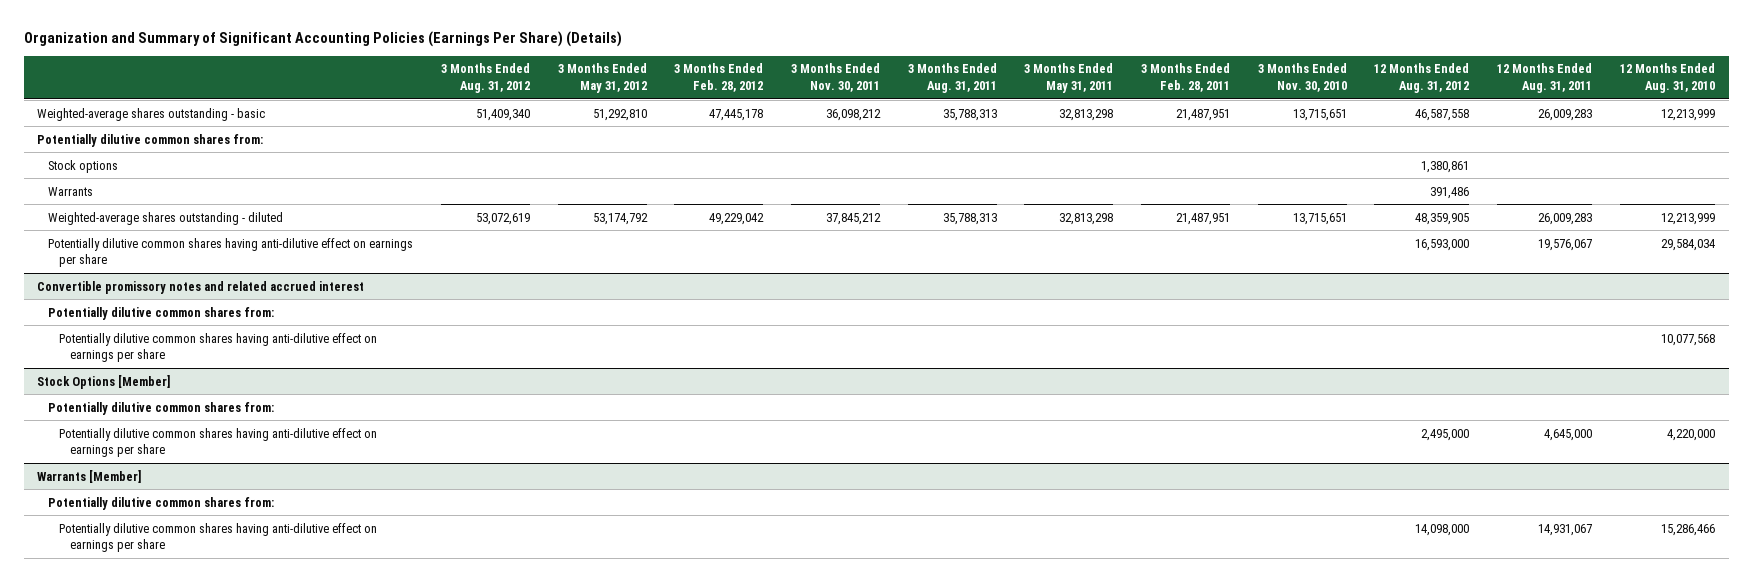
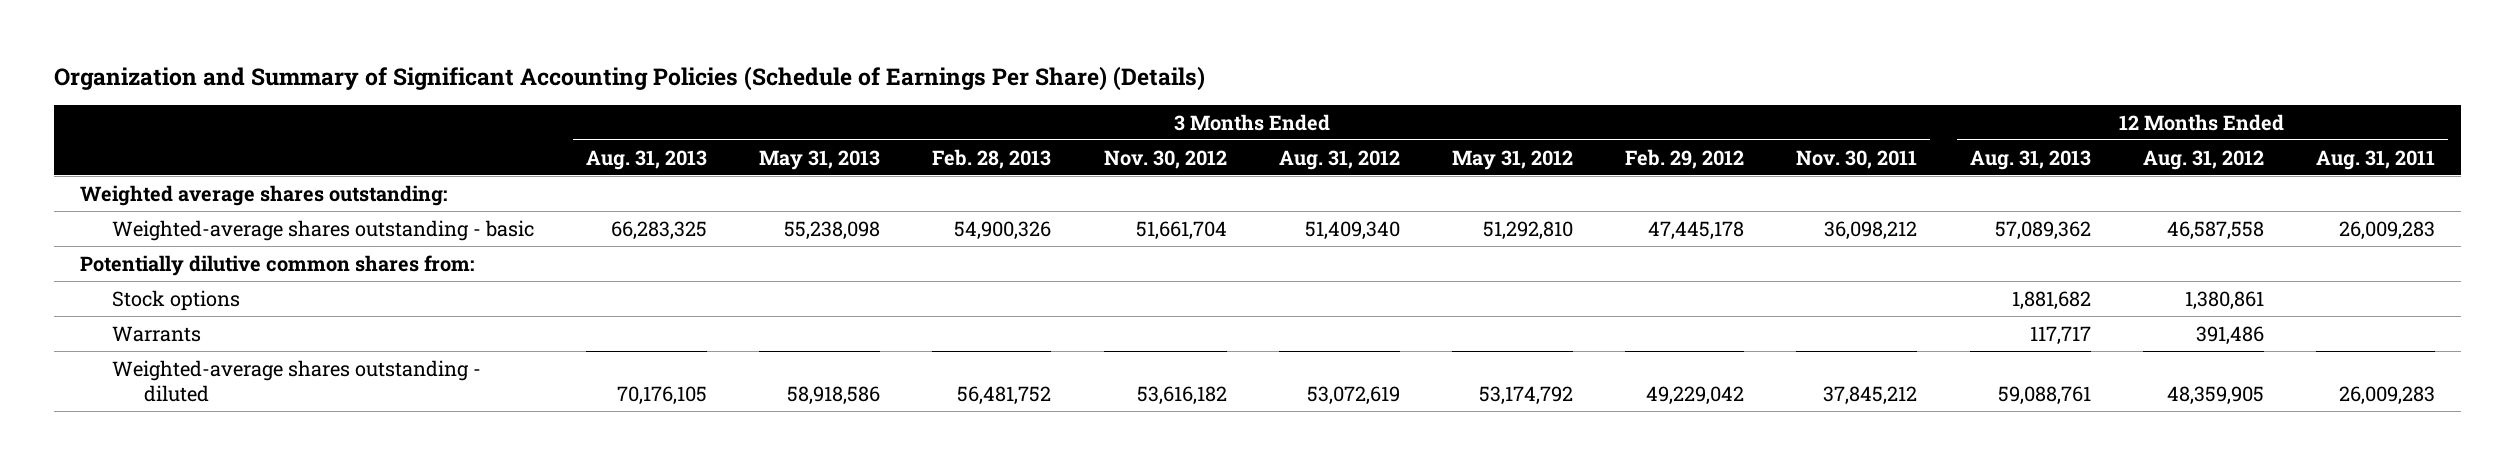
[23,31,622,48] Organization and Summary of Significant Accounting Policies (Earnings Per Share) (Details) -> [53,65,1205,91] Organization and Summary of Significant Accounting Policies (Schedule of Earnings Per Share) (Details)
[674,63,764,92] 3 Months Ended Feb. 28, 2012 -> none
[907,63,997,93] 3 Months Ended Aug. 31, 2011 -> none
[1024,63,1114,93] 3 Months Ended May 31, 2011 -> none
[1141,63,1231,92] 3 Months Ended Feb. 28, 2011 -> none
[1257,63,1347,92] 3 Months Ended Nov. 30, 2010 -> none
[1619,63,1715,93] 12 Months Ended Aug. 31, 2010 -> none
none -> [586,149,708,170] Aug. 31, 2013
none -> [759,149,881,170] May 31, 2013
none -> [932,148,1052,169] Feb. 28, 2013
none -> [1103,149,1227,169] Nov. 30, 2012
none -> [1625,148,1745,169] Feb. 29, 2012
none -> [1969,149,2091,170] Aug. 31, 2013
none -> [80,184,448,206] Weighted average shares outstanding:
[48,237,414,268] Potentially dilutive common shares having anti-dilutive effect on earnings per share -> none
[37,280,365,294] Convertible promissory notes and related accrued interest -> none
[48,306,275,320] Potentially dilutive common shares from: -> none
[59,332,378,363] Potentially dilutive common shares having anti-dilutive effect on earnings per share -> none
[37,374,171,389] Stock Options [Member] -> none
[48,401,275,415] Potentially dilutive common shares from: -> none
[59,427,378,458] Potentially dilutive common shares having anti-dilutive effect on earnings per share -> none
[37,469,142,483] Warrants [Member] -> none
[48,496,275,510] Potentially dilutive common shares from: -> none
[59,522,378,553] Potentially dilutive common shares having anti-dilutive effect on earnings per share -> none

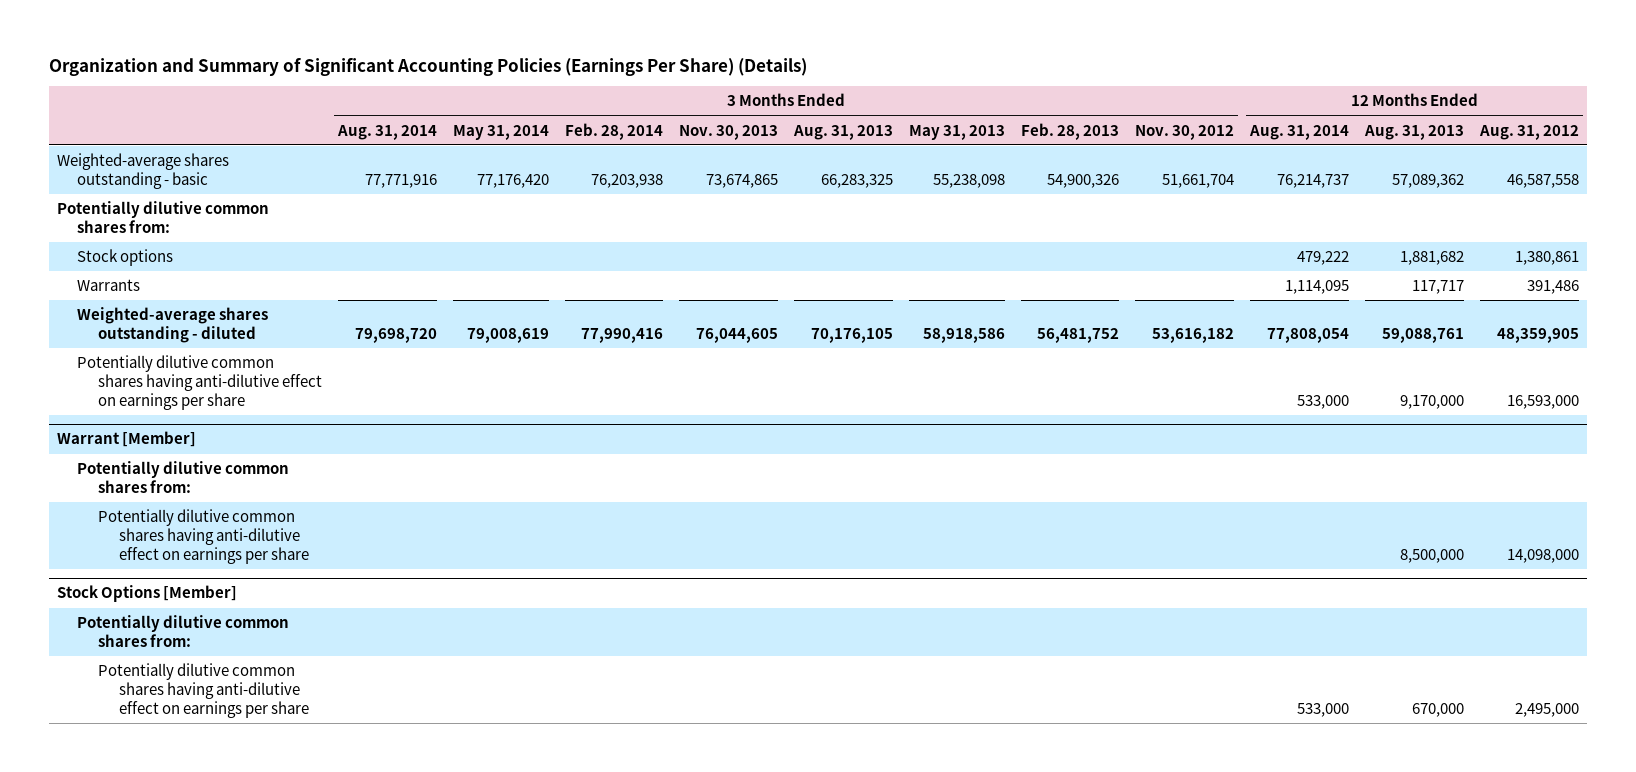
[53,65,1205,91] Organization and Summary of Significant Accounting Policies (Schedule of Earnings Per Share) (Details) -> [48,57,807,76] Organization and Summary of Significant Accounting Policies (Earnings Per Share) (Details)
[1278,149,1400,170] Aug. 31, 2012 -> none
[1452,149,1574,170] May 31, 2012 -> none
[1625,148,1745,169] Feb. 29, 2012 -> none
[1796,149,1918,169] Nov. 30, 2011 -> none
[2316,149,2436,170] Aug. 31, 2011 -> none
none -> [336,124,437,140] Aug. 31, 2014
none -> [452,124,549,140] May 31, 2014
none -> [564,122,663,140] Feb. 28, 2014
none -> [679,124,779,140] Nov. 30, 2013
none -> [1249,124,1350,140] Aug. 31, 2014
[80,184,448,206] Weighted average shares outstanding: -> none
none -> [77,355,322,410] Potentially dilutive common shares having anti-dilutive effect on earnings per share
none -> [56,431,196,448] Warrant [Member]
none -> [77,461,290,493] Potentially dilutive common shares from:
none -> [97,509,309,564] Potentially dilutive common shares having anti-dilutive effect on earnings per share
none -> [56,585,237,603] Stock Options [Member]
none -> [77,615,290,647] Potentially dilutive common shares from:
none -> [97,663,309,718] Potentially dilutive common shares having anti-dilutive effect on earnings per share

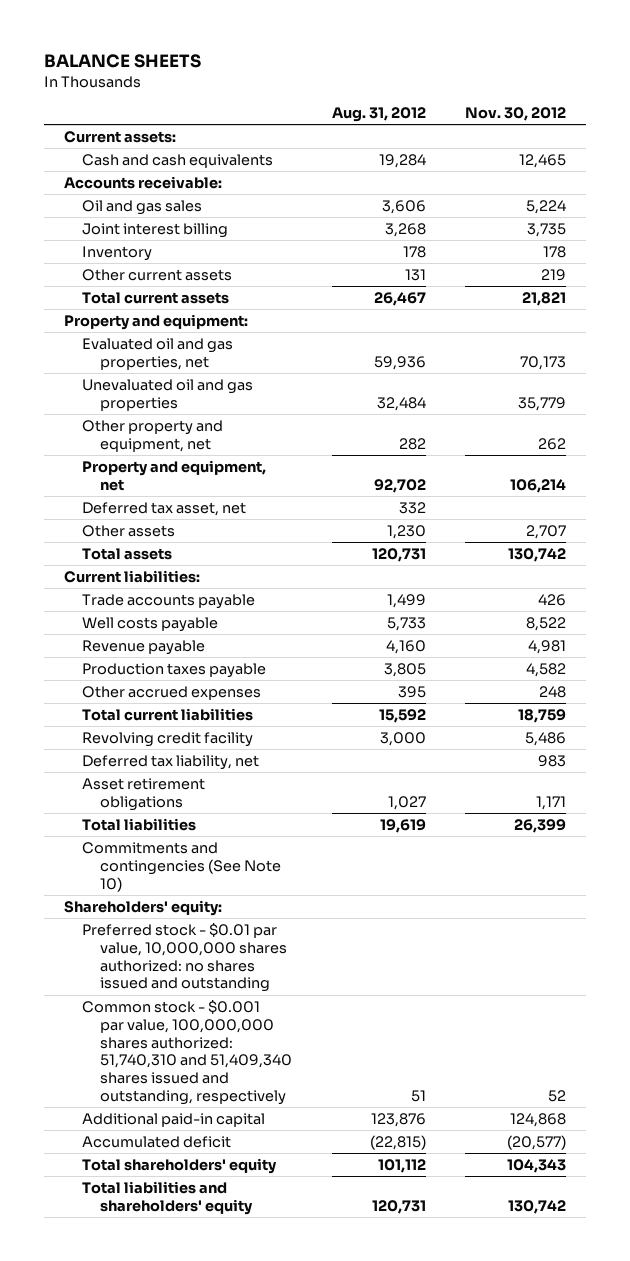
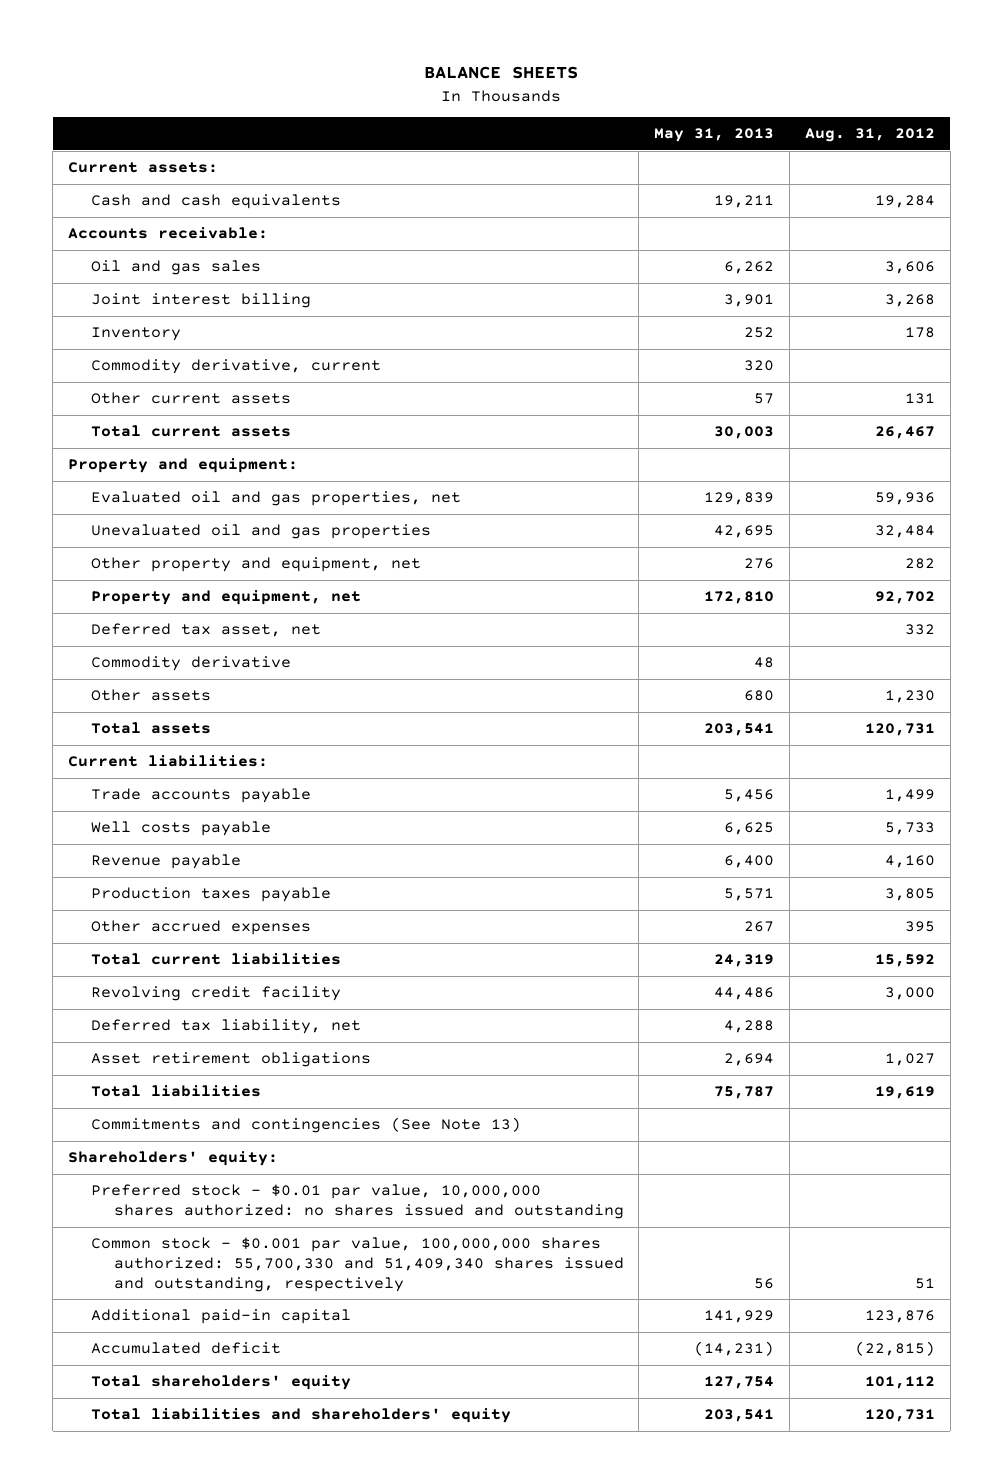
[465,107,567,122] Nov. 30, 2012 -> none
none -> [654,128,775,143] May 31, 2013
none -> [90,359,381,375] Commodity derivative, current
none -> [90,656,291,672] Commodity derivative
[82,841,282,892] Commitments and contingencies (See Note 10) -> [90,1117,521,1134] Commitments and contingencies (See Note 13)
[82,999,293,1106] Common stock - $0.001 par value, 100,000,000 shares authorized: 51,740,310 and 51,409,340 shares issued and outstanding, respectively -> [90,1237,624,1292] Common stock - $0.001 par value, 100,000,000 shares authorized: 55,700,330 and 51,409,340 shares issued and outstanding, respectively

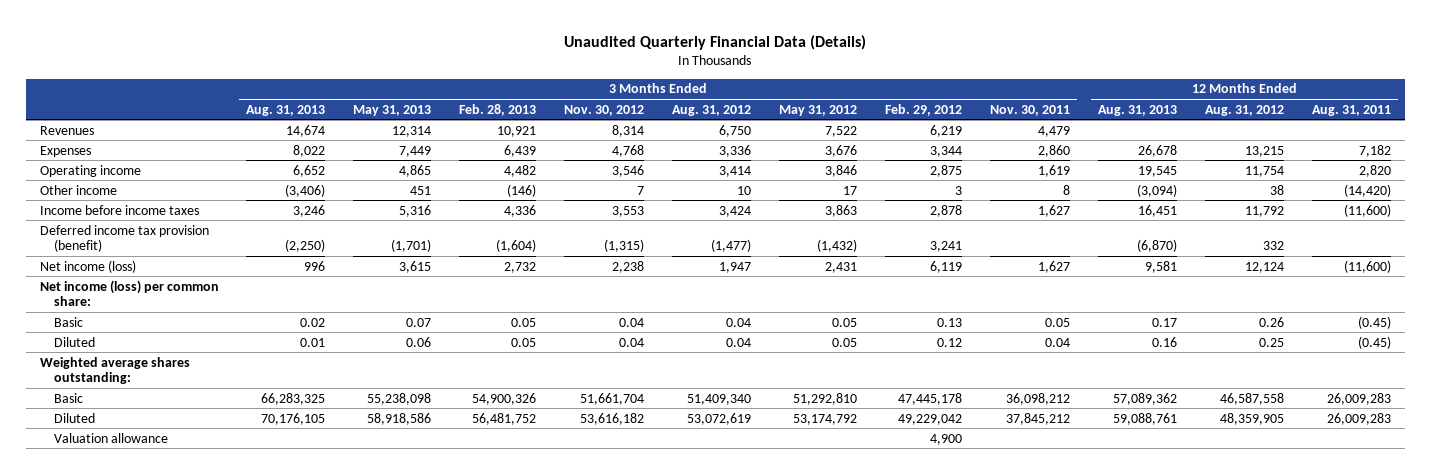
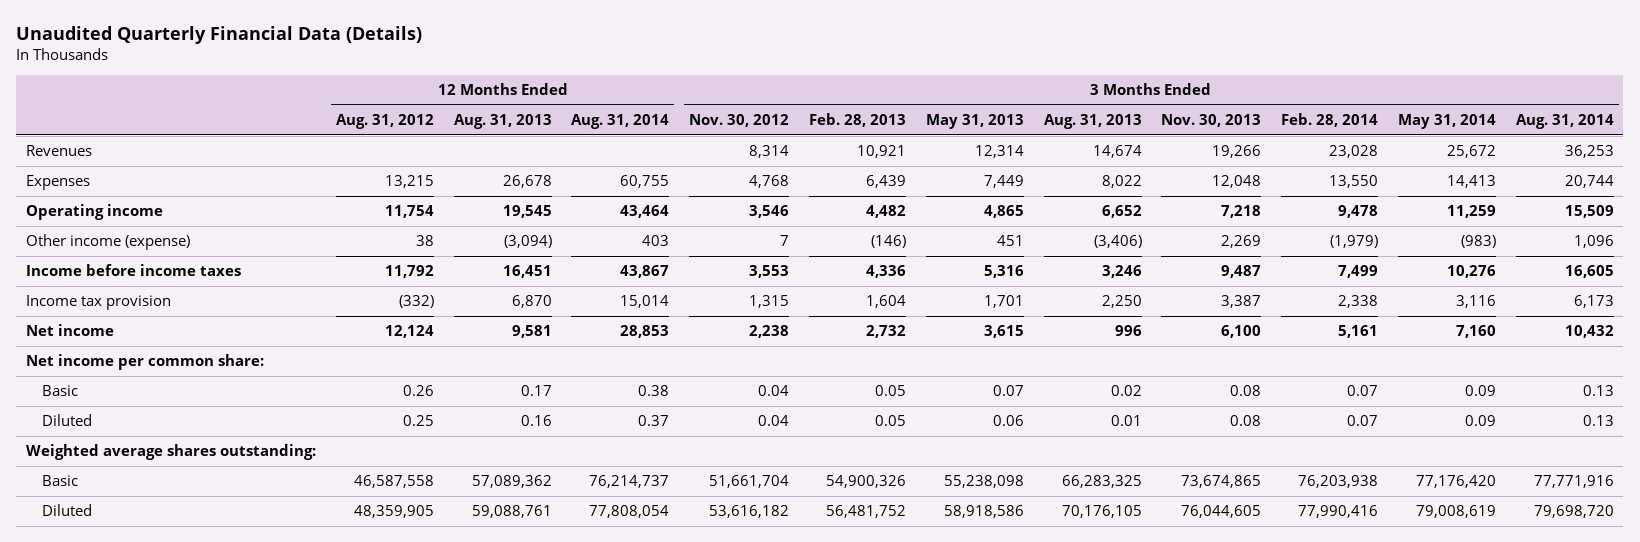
[672,104,752,116] Aug. 31, 2012 -> none
[779,104,858,116] May 31, 2012 -> none
[885,103,963,116] Feb. 29, 2012 -> none
[990,104,1071,116] Nov. 30, 2011 -> none
[1312,104,1392,116] Aug. 31, 2011 -> none
none -> [571,114,670,130] Aug. 31, 2014
none -> [1161,114,1262,128] Nov. 30, 2013
none -> [1281,113,1379,128] Feb. 28, 2014
none -> [1397,114,1496,130] May 31, 2014
none -> [1515,114,1614,130] Aug. 31, 2014
[39,184,117,195] Other income -> [26,234,191,251] Other income (expense)
[39,224,209,253] Deferred income tax provision (benefit) -> [26,295,172,311] Income tax provision
[285,239,326,253] (2,250) -> [1101,295,1142,309] 2,250
[391,239,432,253] (1,701) -> [983,295,1024,309] 1,701
[496,239,537,253] (1,604) -> [866,295,907,309] 1,604
[604,239,645,253] (1,315) -> [749,295,790,309] 1,315
[1137,239,1178,253] (6,870) -> [511,295,552,309] 6,870
[1263,241,1285,251] 332 -> [398,295,434,309] (332)
[39,259,136,273] Net income (loss) -> [26,324,115,337] Net income
[39,279,219,307] Net income (loss) per common share: -> [26,354,265,371] Net income per common share:
[53,432,168,443] Valuation allowance -> none

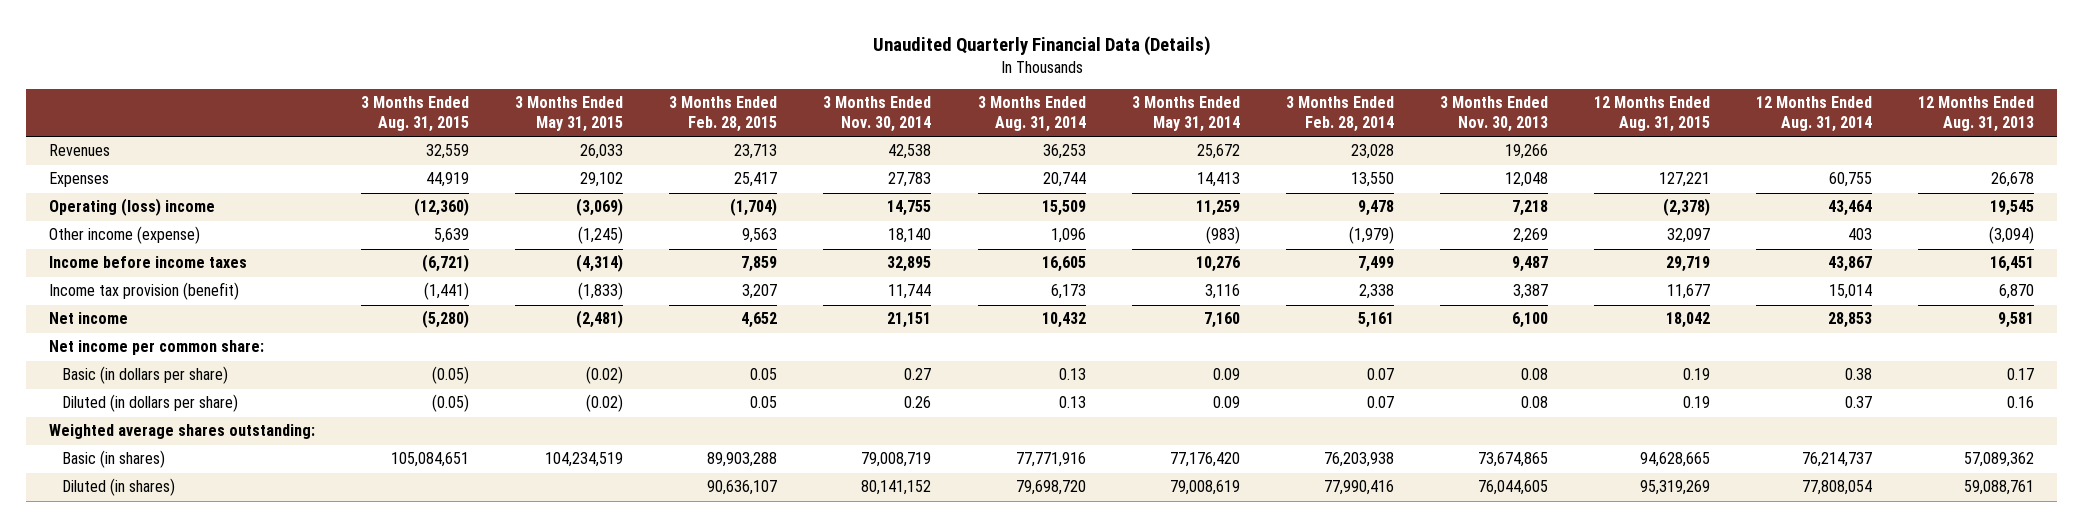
[335,114,434,130] Aug. 31, 2012 -> none
[689,114,790,128] Nov. 30, 2012 -> none
[809,113,907,128] Feb. 28, 2013 -> none
[925,114,1024,130] May 31, 2013 -> none
[1043,114,1142,130] Aug. 31, 2013 -> none
none -> [361,96,470,132] 3 Months Ended Aug. 31, 2015
none -> [515,96,624,132] 3 Months Ended May 31, 2015
none -> [669,96,778,132] 3 Months Ended Feb. 28, 2015
none -> [823,96,932,132] 3 Months Ended Nov. 30, 2014
none -> [1593,96,1710,132] 12 Months Ended Aug. 31, 2015
[26,204,164,221] Operating income -> [49,198,216,217] Operating (loss) income
[26,295,172,311] Income tax provision -> [49,282,240,301] Income tax provision (benefit)
[42,385,79,397] Basic -> [61,366,228,385] Basic (in dollars per share)
[42,414,93,427] Diluted -> [61,394,238,413] Diluted (in dollars per share)
[42,475,79,487] Basic -> [61,450,165,469] Basic (in shares)
[42,504,93,517] Diluted -> [61,478,175,497] Diluted (in shares)

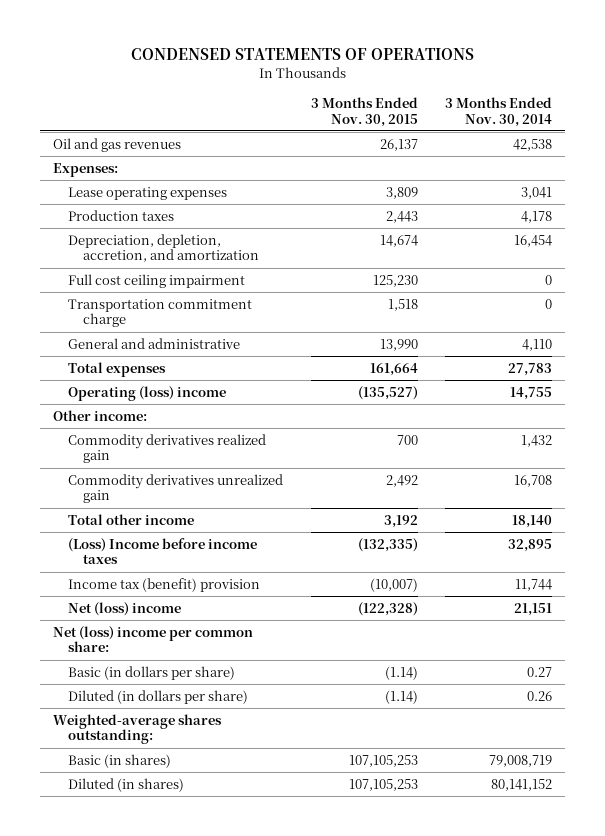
[872,35,1211,56] Unaudited Quarterly Financial Data (Details) -> [130,48,474,61] CONDENSED STATEMENTS OF OPERATIONS
[361,96,470,132] 3 Months Ended Aug. 31, 2015 -> none
[515,96,624,132] 3 Months Ended May 31, 2015 -> none
[669,96,778,132] 3 Months Ended Feb. 28, 2015 -> none
[977,96,1086,132] 3 Months Ended Aug. 31, 2014 -> none
[1131,96,1240,132] 3 Months Ended May 31, 2014 -> none
[1285,96,1394,132] 3 Months Ended Feb. 28, 2014 -> none
[1439,96,1548,132] 3 Months Ended Nov. 30, 2013 -> none
[1593,96,1710,132] 12 Months Ended Aug. 31, 2015 -> none
[1756,96,1873,132] 12 Months Ended Aug. 31, 2014 -> none
[1918,96,2035,132] 12 Months Ended Aug. 31, 2013 -> none
none -> [310,97,418,127] 3 Months Ended Nov. 30, 2015
[49,144,111,157] Revenues -> [53,137,182,152] Oil and gas revenues
none -> [53,162,119,177] Expenses:
none -> [68,186,228,200] Lease operating expenses
none -> [68,209,175,221] Production taxes
none -> [68,233,260,263] Depreciation, depletion, accretion, and amortization
none -> [68,273,246,288] Full cost ceiling impairment
none -> [68,298,253,328] Transportation commitment charge
none -> [68,337,241,349] General and administrative
[49,172,110,188] Expenses -> [68,361,167,377] Total expenses
none -> [53,409,148,421] Other income:
none -> [68,433,267,464] Commodity derivatives realized gain
none -> [68,473,284,504] Commodity derivatives unrealized gain
[49,226,201,245] Other income (expense) -> [68,513,195,525] Total other income
[49,256,248,269] Income before income taxes -> [68,537,258,565] (Loss) Income before income taxes
[49,282,240,301] Income tax provision (benefit) -> [68,577,261,592] Income tax (benefit) provision
[49,312,129,325] Net income -> [68,601,182,616] Net (loss) income
[49,340,265,356] Net income per common share: -> [53,625,254,653] Net (loss) income per common share:
[49,424,316,440] Weighted average shares outstanding: -> [53,713,223,745] Weighted-average shares outstanding:

